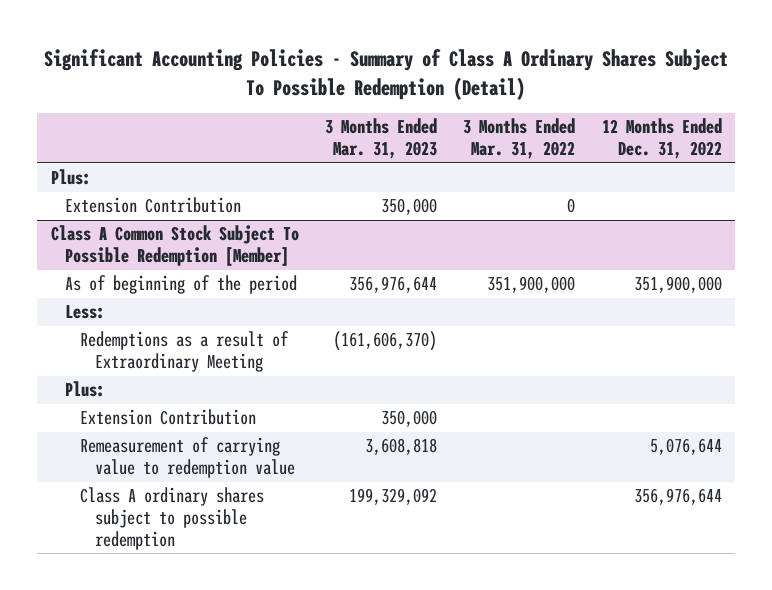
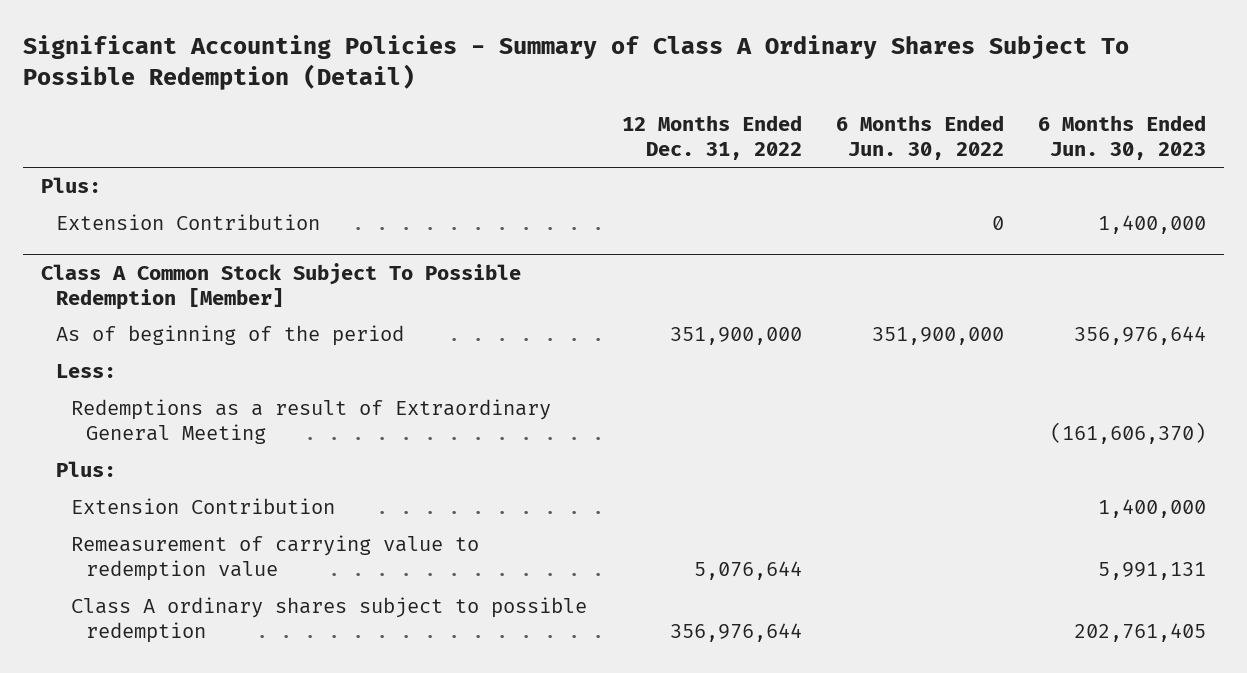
[324,118,437,160] 3 Months Ended Mar. 31, 2023 -> none
[463,118,576,160] 3 Months Ended Mar. 31, 2022 -> none
none -> [835,114,1004,160] 6 Months Ended Jun. 30, 2022
none -> [1038,114,1207,160] 6 Months Ended Jun. 30, 2023
[80,331,290,373] Redemptions as a result of Extraordinary Meeting -> [71,399,552,445] Redemptions as a result of Extraordinary General Meeting

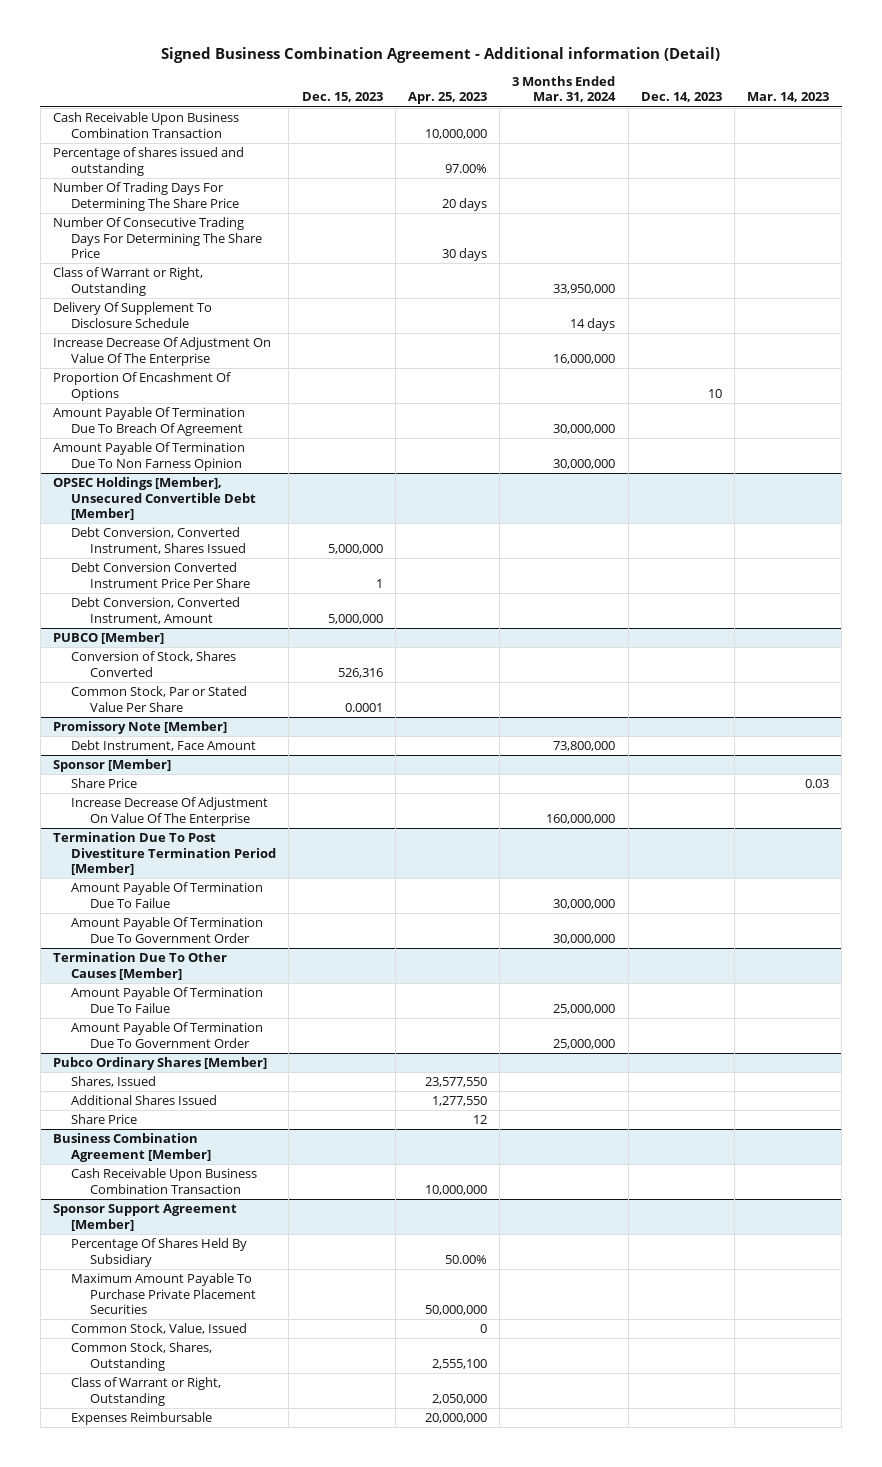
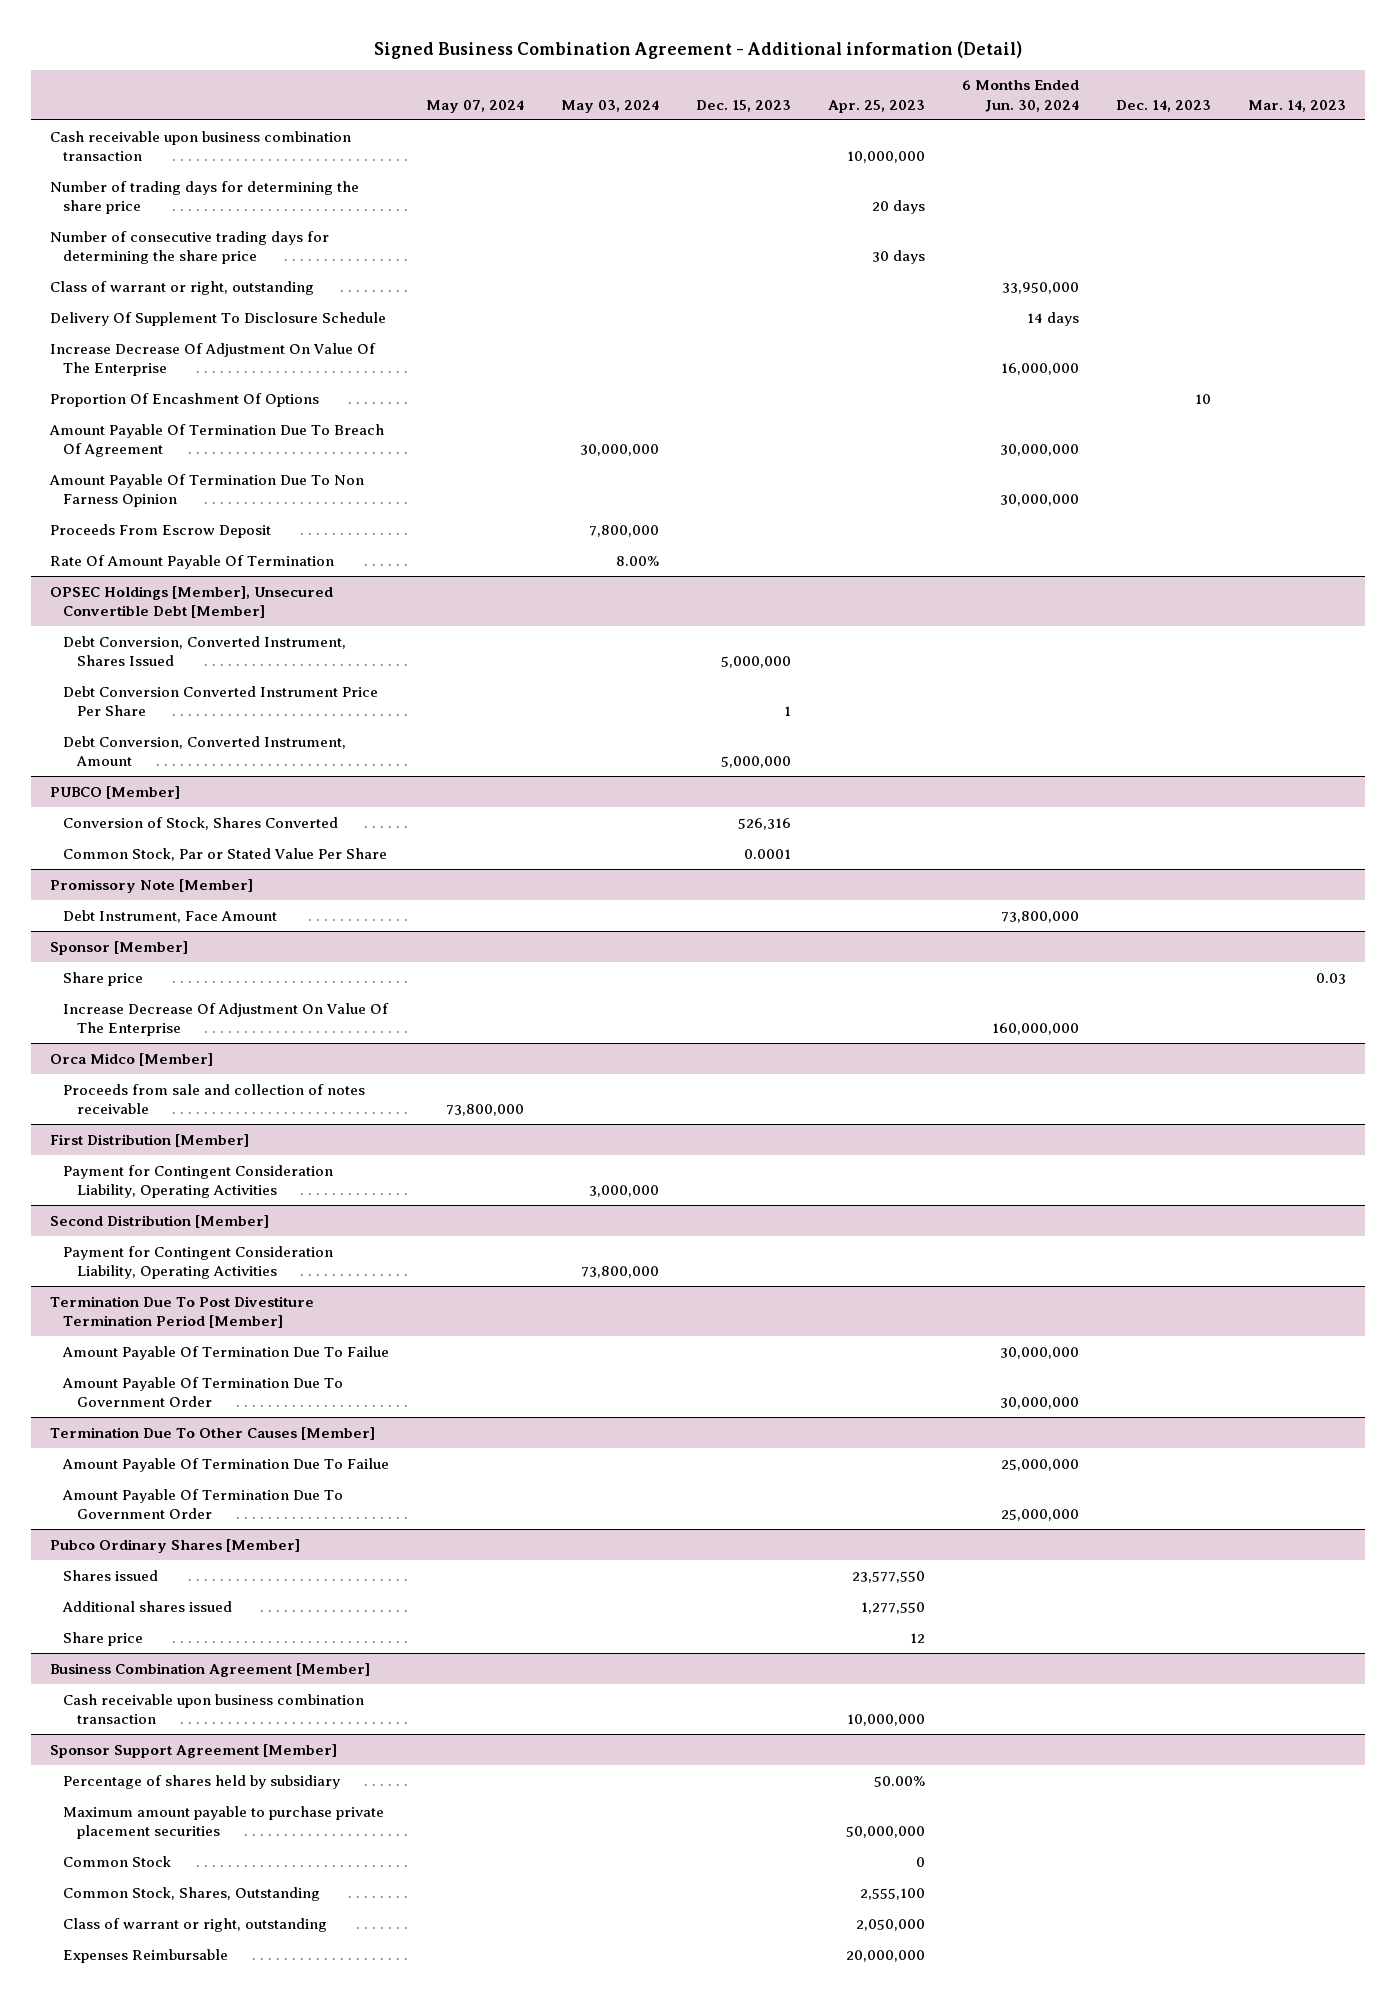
[512,75,617,103] 3 Months Ended Mar. 31, 2024 -> none
none -> [426,99,525,113] May 07, 2024
none -> [561,99,660,113] May 03, 2024
none -> [962,80,1080,112] 6 Months Ended Jun. 30, 2024
[52,147,244,176] Percentage of shares issued and outstanding -> none
[52,112,239,138] Cash Receivable Upon Business Combination Transaction -> [49,130,351,162] Cash receivable upon business combination transaction
[52,182,240,211] Number Of Trading Days For Determining The Share Price -> [49,180,359,215] Number of trading days for determining the share price
[52,217,263,259] Number Of Consecutive Trading Days For Determining The Share Price -> [49,230,329,265] Number of consecutive trading days for determining the share price
[52,267,203,296] Class of Warrant or Right, Outstanding -> [49,280,314,295] Class of warrant or right, outstanding
none -> [49,523,271,538] Proceeds From Escrow Deposit
none -> [49,554,334,569] Rate Of Amount Payable Of Termination
[71,778,138,789] Share Price -> [63,971,144,986] Share price
none -> [49,1052,213,1066] Orca Midco [Member]
none -> [63,1083,366,1115] Proceeds from sale and collection of notes receivable
none -> [49,1133,249,1147] First Distribution [Member]
none -> [63,1164,334,1199] Payment for Contingent Consideration Liability, Operating Activities
none -> [49,1214,269,1228] Second Distribution [Member]
none -> [63,1245,334,1280] Payment for Contingent Consideration Liability, Operating Activities
[71,1076,157,1088] Shares, Issued -> [63,1569,159,1581] Shares issued
[71,1095,218,1106] Additional Shares Issued -> [62,1600,233,1612] Additional shares issued
[71,1114,138,1125] Share Price -> [63,1631,144,1646] Share price
[71,1168,258,1194] Cash Receivable Upon Business Combination Transaction -> [63,1693,365,1725] Cash receivable upon business combination transaction
[71,1238,248,1267] Percentage Of Shares Held By Subsidiary -> [63,1774,341,1789] Percentage of shares held by subsidiary
[71,1273,256,1315] Maximum Amount Payable To Purchase Private Placement Securities -> [63,1805,385,1840] Maximum amount payable to purchase private placement securities
[71,1323,248,1335] Common Stock, Value, Issued -> [63,1855,172,1867] Common Stock
[71,1377,222,1406] Class of Warrant or Right, Outstanding -> [63,1917,328,1932] Class of warrant or right, outstanding

